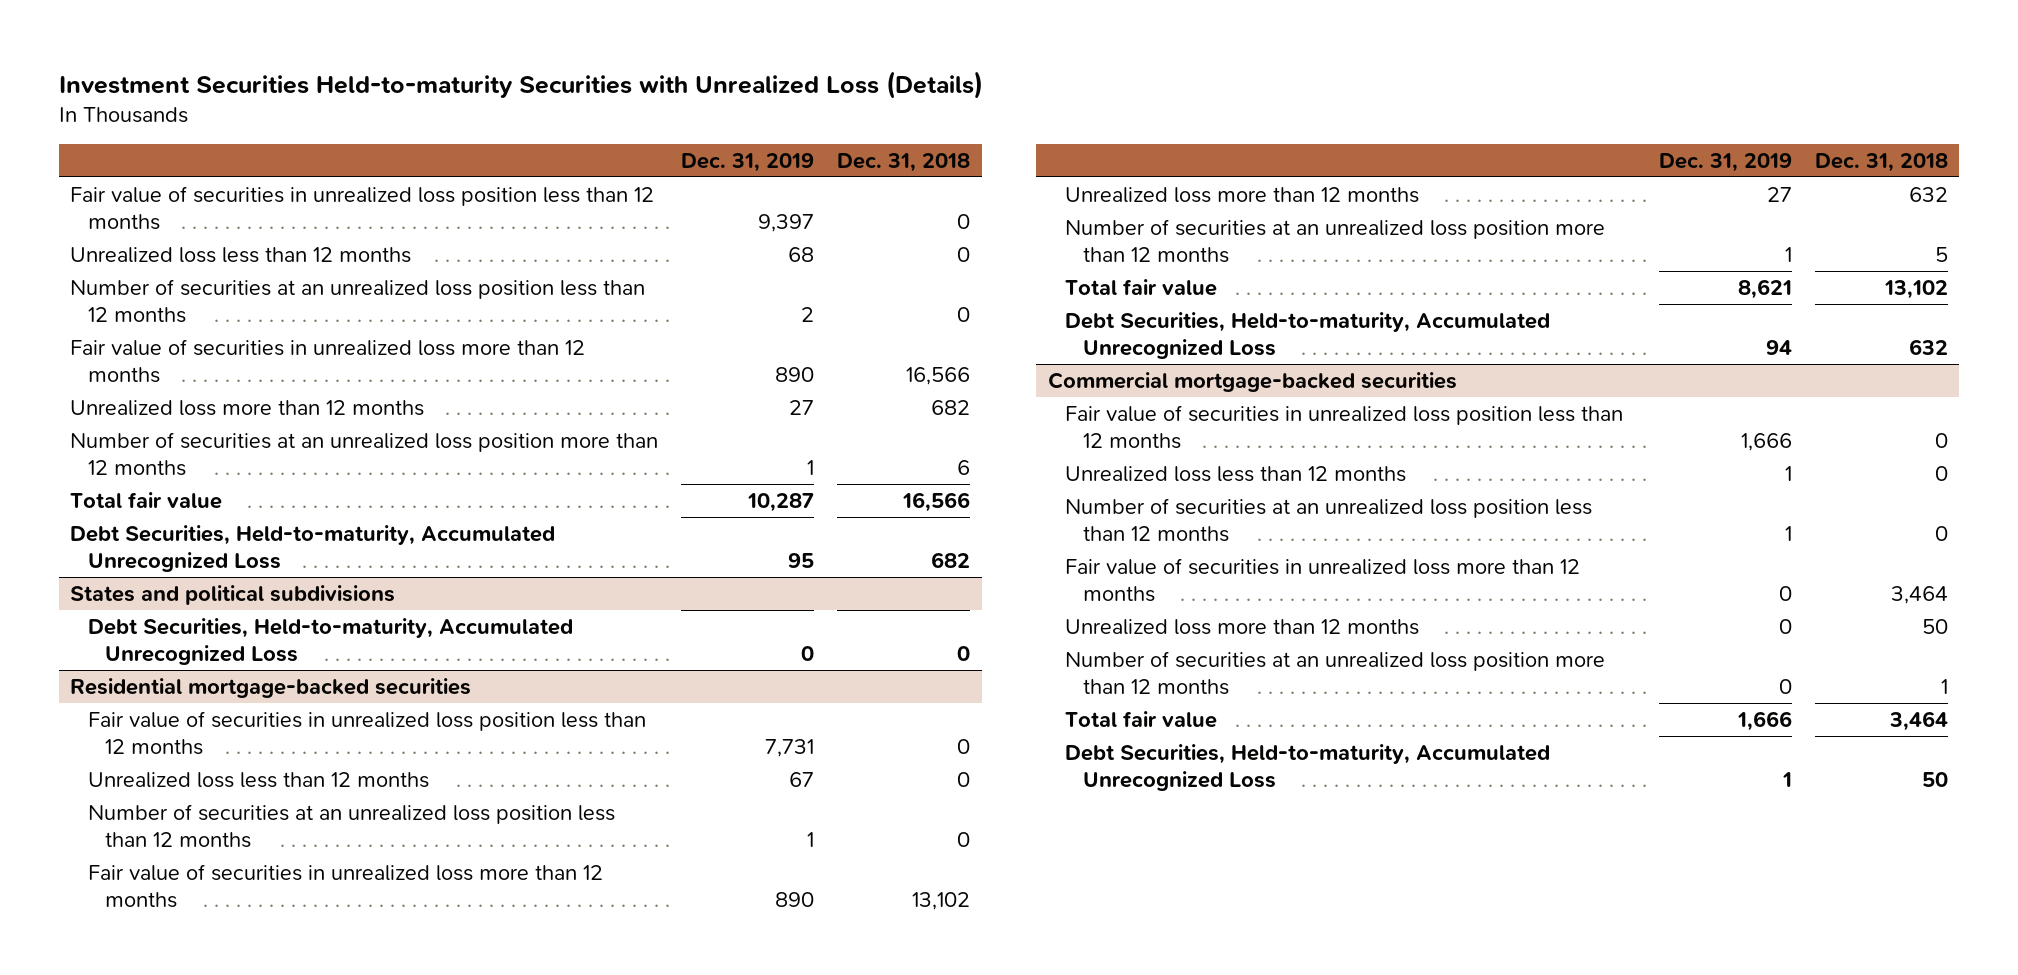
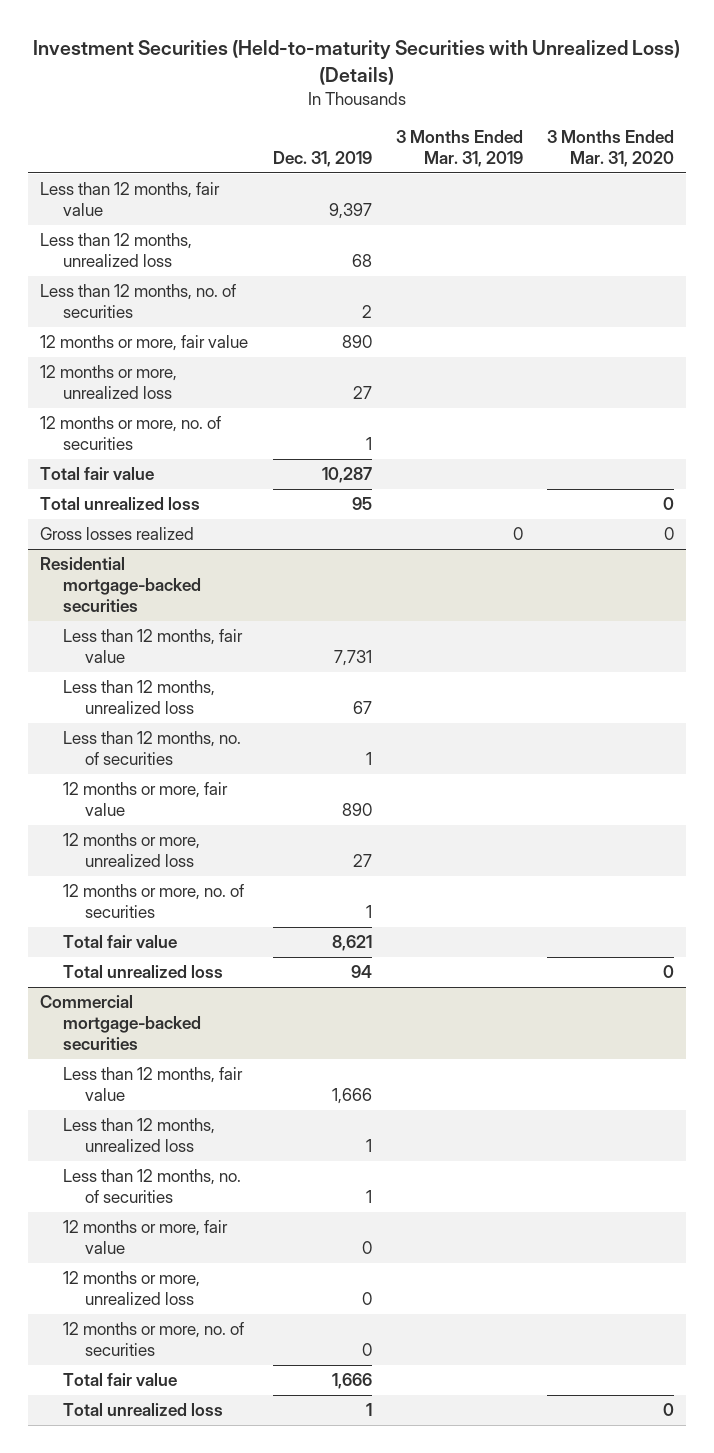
[58,70,983,99] Investment Securities Held-to-maturity Securities with Unrealized Loss (Details) -> [33,39,681,85] Investment Securities (Held-to-maturity Securities with Unrealized Loss) (Details)
[837,152,971,172] Dec. 31, 2018 -> none
none -> [395,130,523,167] 3 Months Ended Mar. 31, 2019
none -> [546,130,674,167] 3 Months Ended Mar. 31, 2020
[70,185,655,230] Fair value of securities in unrealized loss position less than 12 months -> [40,182,221,217] Less than 12 months, fair value
[70,246,412,263] Unrealized loss less than 12 months -> [40,233,193,268] Less than 12 months, unrealized loss
[70,278,646,323] Number of securities at an unrealized loss position less than 12 months -> [40,284,237,319] Less than 12 months, no. of securities
[70,338,586,383] Fair value of securities in unrealized loss more than 12 months -> [40,335,249,352] 12 months or more, fair value
[70,399,425,416] Unrealized loss more than 12 months -> [40,365,178,400] 12 months or more, unrealized loss
[70,431,659,476] Number of securities at an unrealized loss position more than 12 months -> [40,416,222,451] 12 months or more, no. of securities
[70,584,396,605] States and political subdivisions -> none
[87,617,573,665] Debt Securities, Held-to-maturity, Accumulated Unrecognized Loss -> none
[70,524,556,572] Debt Securities, Held-to-maturity, Accumulated Unrecognized Loss -> [40,497,201,511] Total unrealized loss
none -> [40,527,195,541] Gross losses realized
[87,710,646,755] Fair value of securities in unrealized loss position less than 12 months -> [62,629,243,664] Less than 12 months, fair value
[87,771,429,788] Unrealized loss less than 12 months -> [62,680,215,715] Less than 12 months, unrealized loss
[87,803,615,848] Number of securities at an unrealized loss position less than 12 months -> [62,731,241,766] Less than 12 months, no. of securities
[87,863,603,908] Fair value of securities in unrealized loss more than 12 months -> [62,782,228,817] 12 months or more, fair value
[1065,186,1420,203] Unrealized loss more than 12 months -> [62,833,200,868] 12 months or more, unrealized loss
[1065,218,1606,263] Number of securities at an unrealized loss position more than 12 months -> [62,884,244,919] 12 months or more, no. of securities
[1065,311,1551,359] Debt Securities, Held-to-maturity, Accumulated Unrecognized Loss -> [62,965,223,979] Total unrealized loss
[1065,404,1624,449] Fair value of securities in unrealized loss position less than 12 months -> [62,1067,243,1102] Less than 12 months, fair value
[1065,465,1407,482] Unrealized loss less than 12 months -> [62,1118,215,1153] Less than 12 months, unrealized loss
[1065,497,1593,542] Number of securities at an unrealized loss position less than 12 months -> [62,1169,241,1204] Less than 12 months, no. of securities
[1065,557,1581,602] Fair value of securities in unrealized loss more than 12 months -> [62,1220,228,1255] 12 months or more, fair value
[1065,618,1420,635] Unrealized loss more than 12 months -> [62,1271,200,1306] 12 months or more, unrealized loss
[1065,650,1606,695] Number of securities at an unrealized loss position more than 12 months -> [62,1322,244,1357] 12 months or more, no. of securities
[1065,743,1551,791] Debt Securities, Held-to-maturity, Accumulated Unrecognized Loss -> [62,1403,223,1417] Total unrealized loss

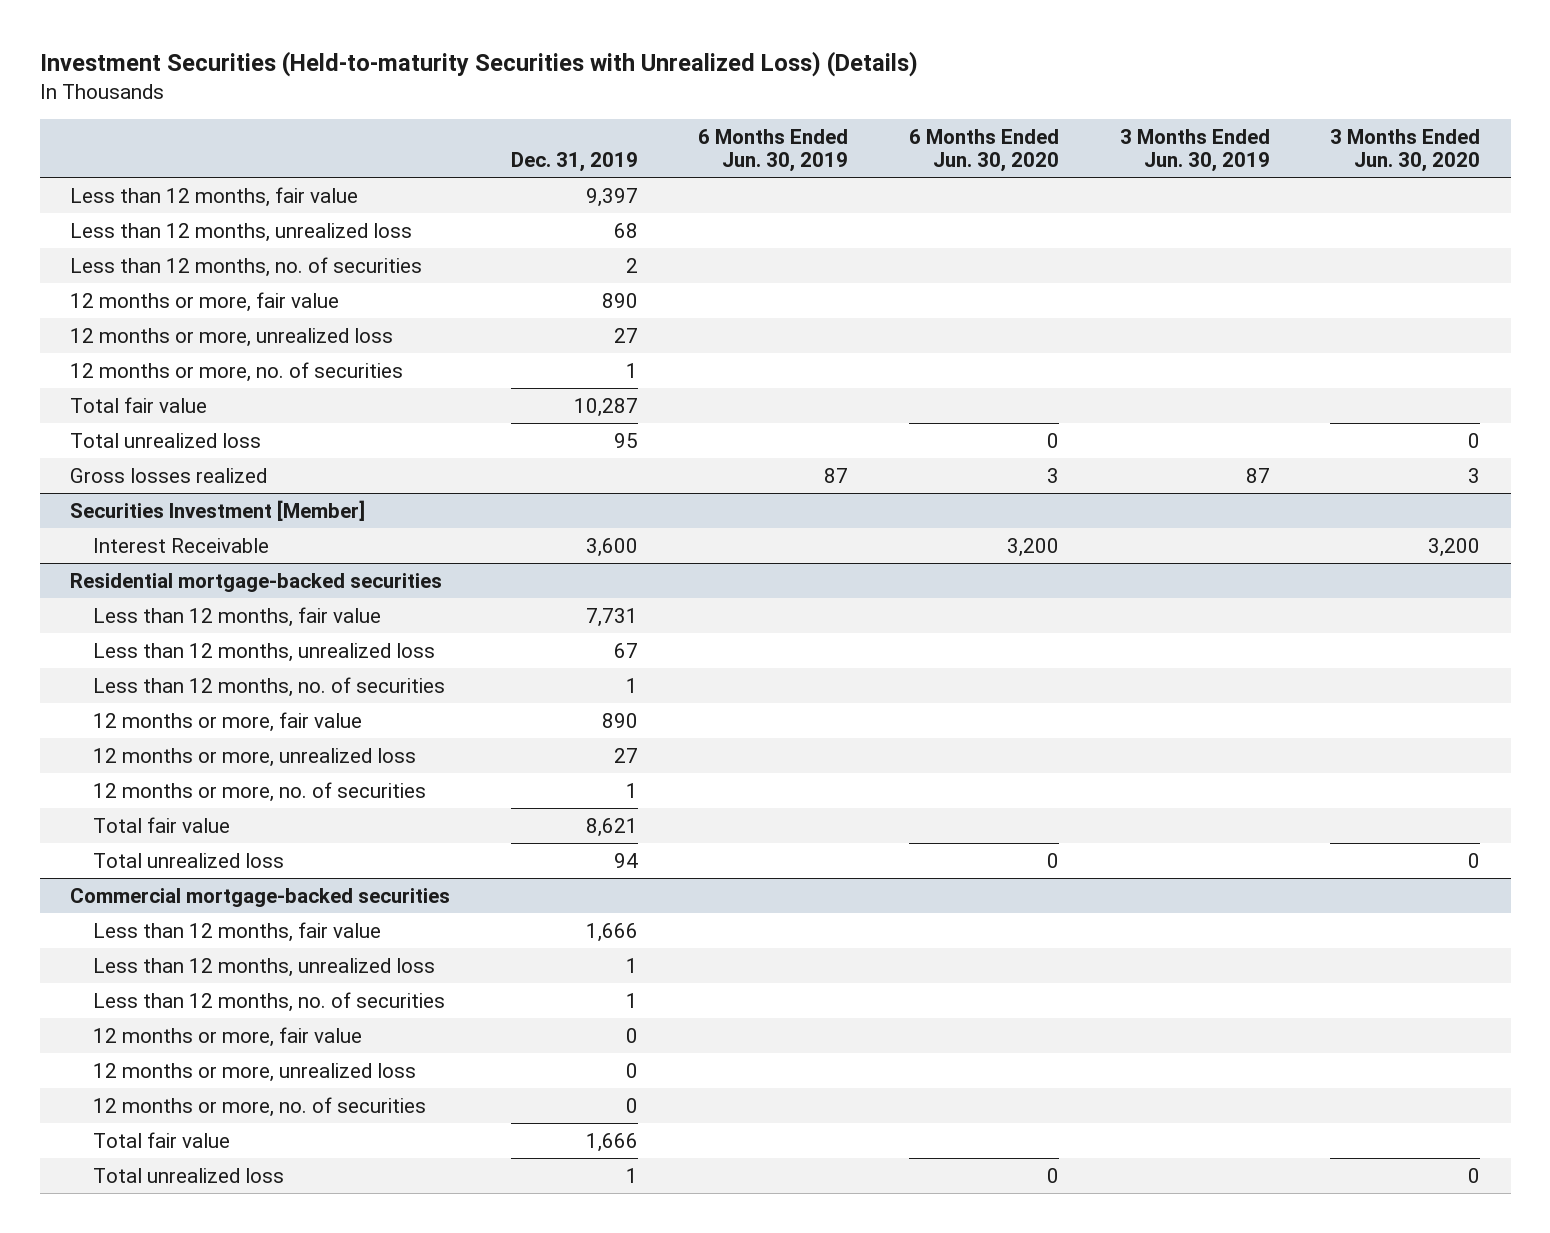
[395,130,523,167] 3 Months Ended Mar. 31, 2019 -> none
[546,130,674,167] 3 Months Ended Mar. 31, 2020 -> none
none -> [698,128,849,173] 6 Months Ended Jun. 30, 2019
none -> [909,128,1060,173] 6 Months Ended Jun. 30, 2020
none -> [1119,128,1270,173] 3 Months Ended Jun. 30, 2019
none -> [1330,128,1481,173] 3 Months Ended Jun. 30, 2020
none -> [70,499,366,521] Securities Investment [Member]
none -> [92,537,269,553] Interest Receivable

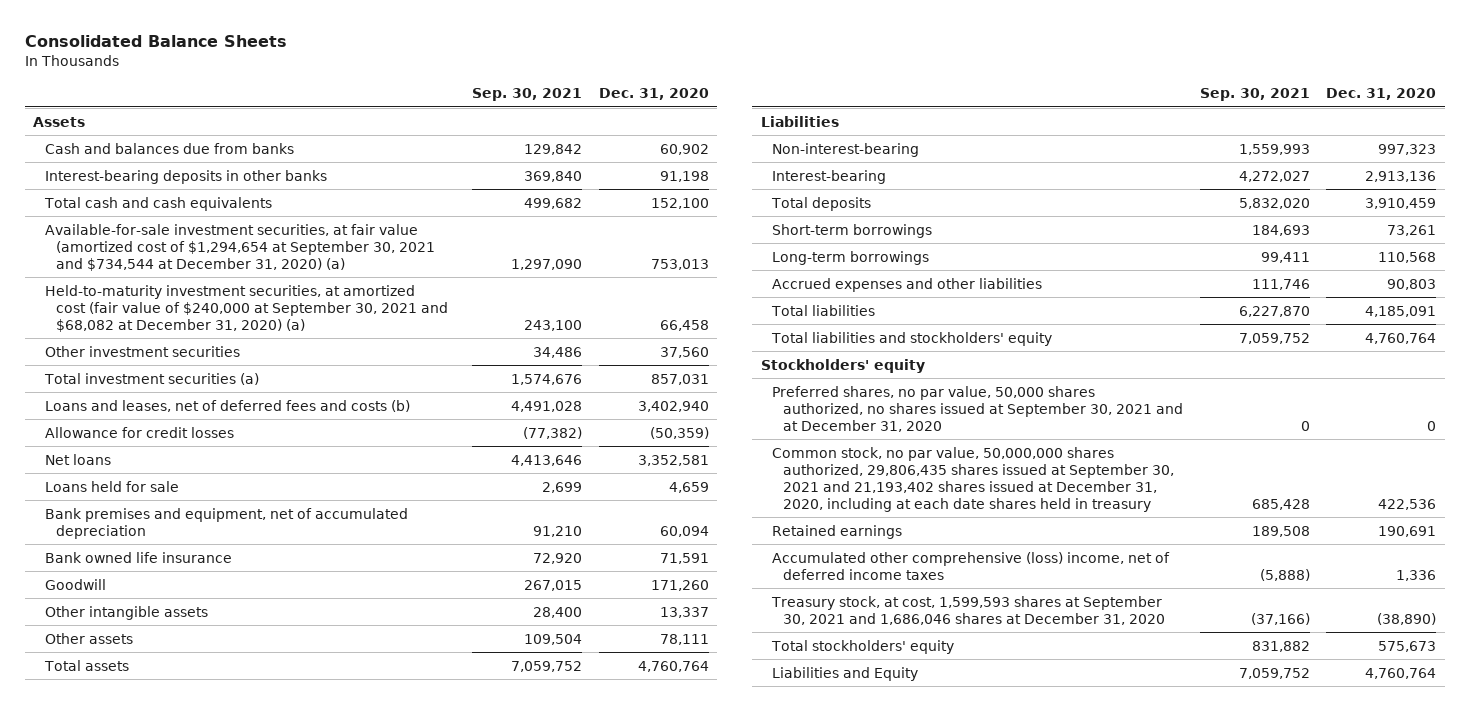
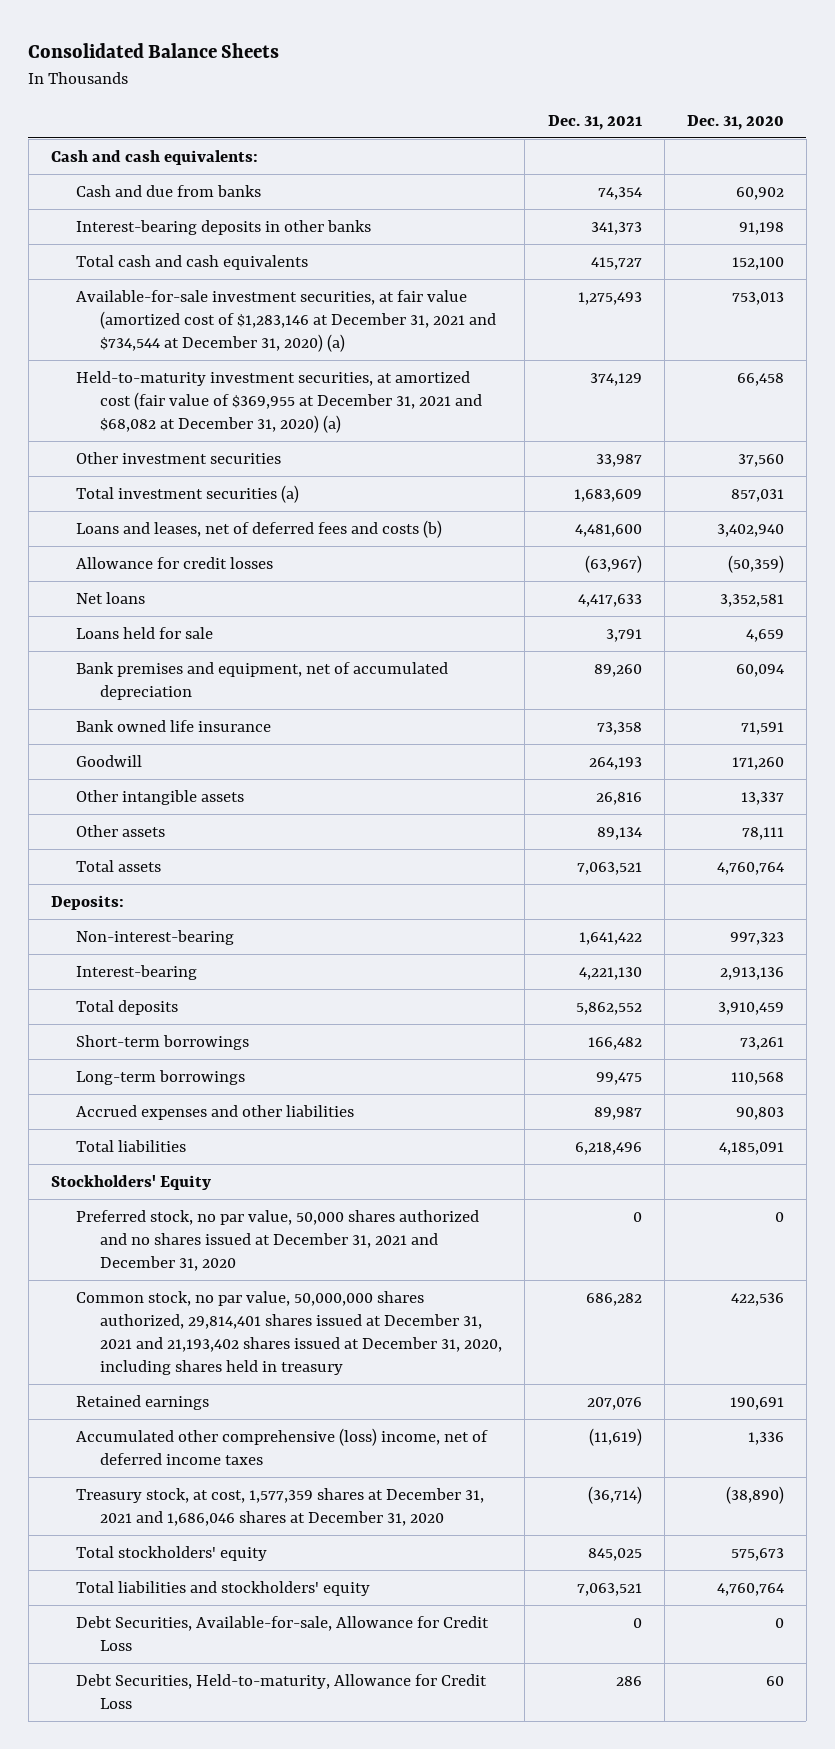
[472,88,583,102] Sep. 30, 2021 -> none
none -> [547,114,642,130] Dec. 31, 2021
[33,116,86,127] Assets -> none
none -> [50,149,258,165] Cash and cash equivalents:
[44,142,294,154] Cash and balances due from banks -> [75,184,261,197] Cash and due from banks
[44,223,435,271] Available-for-sale investment securities, at fair value (amortized cost of $1,294,654 at September 30, 2021 and $734,544 at December 31, 2020) (a) -> [75,289,497,352] Available-for-sale investment securities, at fair value (amortized cost of $1,283,146 at December 31, 2021 and $734,544 at December 31, 2020) (a)
[44,284,448,332] Held-to-maturity investment securities, at amortized cost (fair value of $240,000 at September 30, 2021 and $68,082 at December 31, 2020) (a) -> [75,370,483,433] Held-to-maturity investment securities, at amortized cost (fair value of $369,955 at December 31, 2021 and $68,082 at December 31, 2020) (a)
[760,115,839,127] Liabilities -> none
none -> [50,894,124,910] Deposits:
[760,358,925,373] Stockholders' equity -> [50,1174,211,1190] Stockholders' Equity
[771,385,1184,432] Preferred shares, no par value, 50,000 shares authorized, no shares issued at September 30, 2021 and at December 31, 2020 -> [75,1209,479,1271] Preferred stock, no par value, 50,000 shares authorized and no shares issued at December 31, 2021 and December 31, 2020
[771,446,1175,512] Common stock, no par value, 50,000,000 shares authorized, 29,806,435 shares issued at September 30, 2021 and 21,193,402 shares issued at December 31, 2020, including at each date shares held in treasury -> [75,1290,503,1375] Common stock, no par value, 50,000,000 shares authorized, 29,814,401 shares issued at December 31, 2021 and 21,193,402 shares issued at December 31, 2020, including shares held in treasury
[770,595,1166,625] Treasury stock, at cost, 1,599,593 shares at September 30, 2021 and 1,686,046 shares at December 31, 2020 -> [75,1487,484,1526] Treasury stock, at cost, 1,577,359 shares at December 31, 2021 and 1,686,046 shares at December 31, 2020
[771,666,918,681] Liabilities and Equity -> none
[770,331,1052,346] Total liabilities and stockholders' equity -> [75,1580,370,1596] Total liabilities and stockholders' equity
none -> [75,1615,489,1651] Debt Securities, Available-for-sale, Allowance for Credit Loss
none -> [75,1673,487,1709] Debt Securities, Held-to-maturity, Allowance for Credit Loss

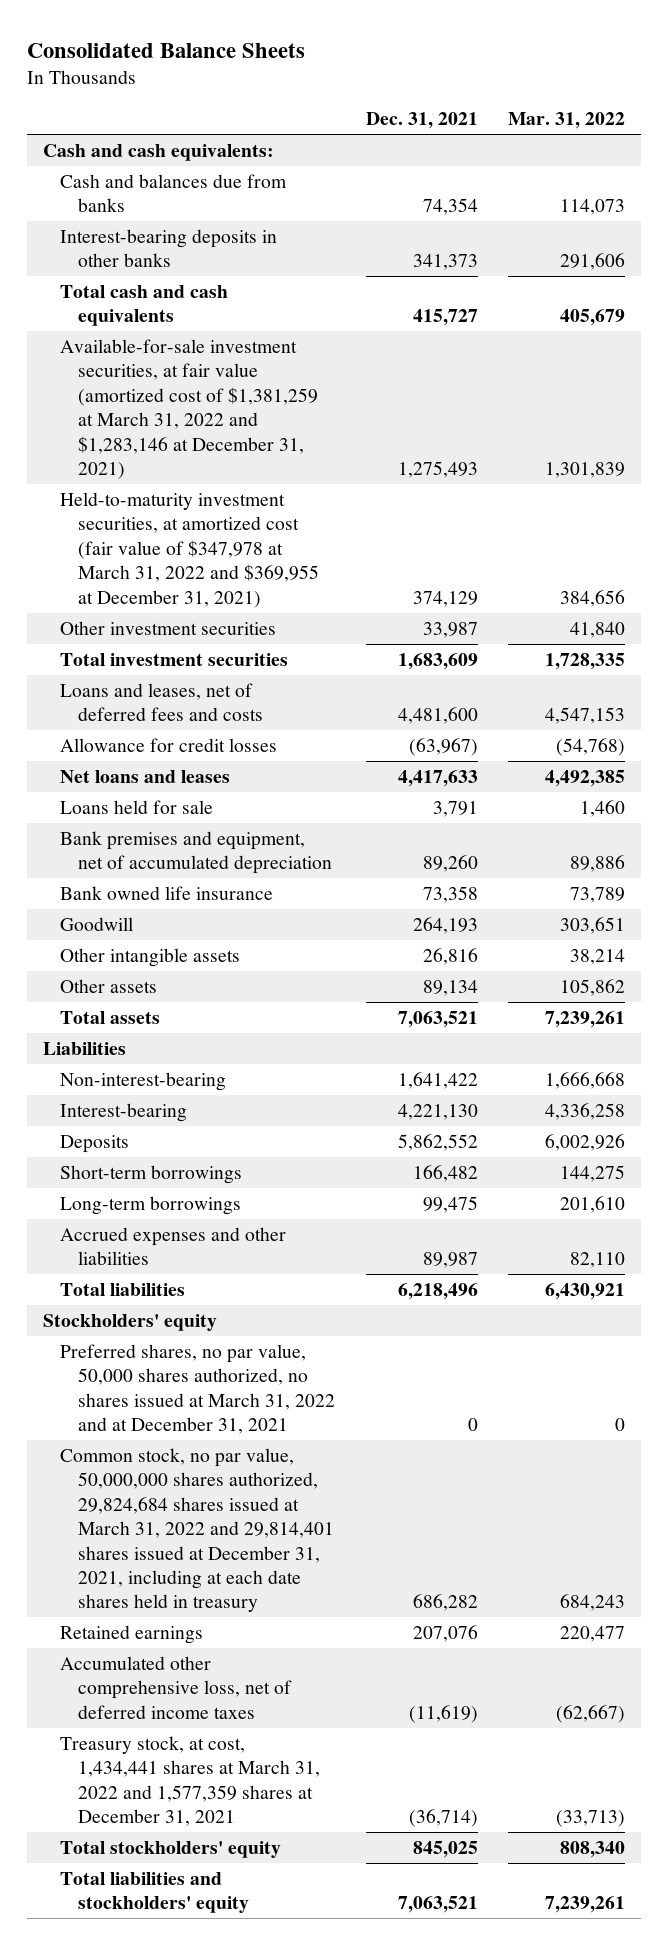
[686,114,784,130] Dec. 31, 2020 -> none
none -> [508,112,626,130] Mar. 31, 2022
[75,184,261,197] Cash and due from banks -> [60,173,288,213] Cash and balances due from banks
[75,289,497,352] Available-for-sale investment securities, at fair value (amortized cost of $1,283,146 at December 31, 2021 and $734,544 at December 31, 2020) (a) -> [60,338,318,480] Available-for-sale investment securities, at fair value (amortized cost of $1,381,259 at March 31, 2022 and $1,283,146 at December 31, 2021)
[75,370,483,433] Held-to-maturity investment securities, at amortized cost (fair value of $369,955 at December 31, 2021 and $68,082 at December 31, 2020) (a) -> [60,491,319,608] Held-to-maturity investment securities, at amortized cost (fair value of $347,978 at March 31, 2022 and $369,955 at December 31, 2021)
[75,484,299,503] Total investment securities (a) -> [60,652,289,666] Total investment securities
[75,519,442,538] Loans and leases, net of deferred fees and costs (b) -> [60,682,263,722] Loans and leases, net of deferred fees and costs
[75,591,145,604] Net loans -> [60,769,231,783] Net loans and leases
[50,894,124,910] Deposits: -> none
none -> [42,1041,126,1055] Liabilities
[75,999,178,1015] Total deposits -> [60,1134,130,1153] Deposits
[50,1174,211,1190] Stockholders' Equity -> [42,1313,217,1331] Stockholders' equity
[75,1209,479,1271] Preferred stock, no par value, 50,000 shares authorized and no shares issued at December 31, 2021 and December 31, 2020 -> [60,1343,335,1435] Preferred shares, no par value, 50,000 shares authorized, no shares issued at March 31, 2022 and at December 31, 2021
[75,1290,503,1375] Common stock, no par value, 50,000,000 shares authorized, 29,814,401 shares issued at December 31, 2021 and 21,193,402 shares issued at December 31, 2020, including shares held in treasury -> [60,1447,334,1613] Common stock, no par value, 50,000,000 shares authorized, 29,824,684 shares issued at March 31, 2022 and 29,814,401 shares issued at December 31, 2021, including at each date shares held in treasury
[75,1427,488,1465] Accumulated other comprehensive (loss) income, net of deferred income taxes -> [60,1655,292,1719] Accumulated other comprehensive loss, net of deferred income taxes
[75,1487,484,1526] Treasury stock, at cost, 1,577,359 shares at December 31, 2021 and 1,686,046 shares at December 31, 2020 -> [60,1735,320,1827] Treasury stock, at cost, 1,434,441 shares at March 31, 2022 and 1,577,359 shares at December 31, 2021
[75,1615,489,1651] Debt Securities, Available-for-sale, Allowance for Credit Loss -> none
[75,1673,487,1709] Debt Securities, Held-to-maturity, Allowance for Credit Loss -> none

